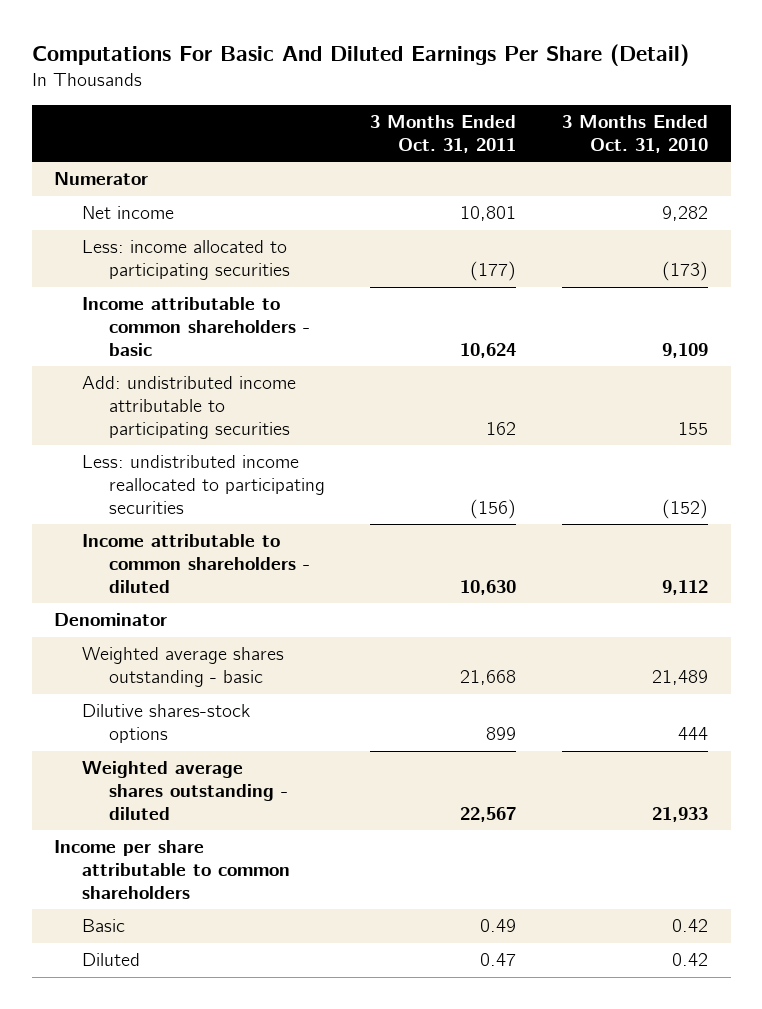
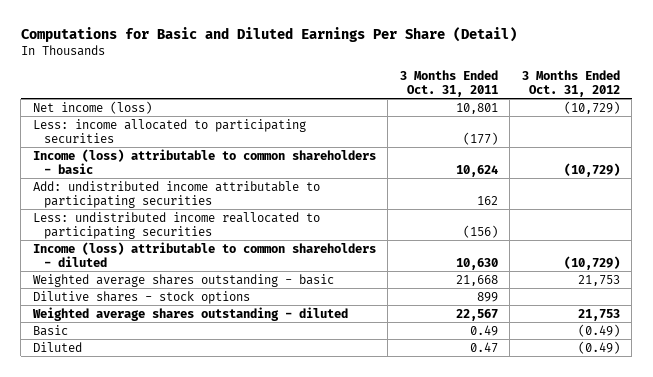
[31,43,689,66] Computations For Basic And Diluted Earnings Per Share (Detail) -> [20,27,517,43] Computations for Basic and Diluted Earnings Per Share (Detail)
[561,114,708,153] 3 Months Ended Oct. 31, 2010 -> none
none -> [521,69,620,97] 3 Months Ended Oct. 31, 2012
[54,172,149,186] Numerator -> none
[81,206,174,220] Net income -> [32,100,152,114] Net income (loss)
[81,297,310,356] Income attributable to common shareholders - basic -> [32,148,376,174] Income (loss) attributable to common shareholders - basic
[54,613,168,627] Denominator -> none
[81,534,310,593] Income attributable to common shareholders - diluted -> [32,241,376,267] Income (loss) attributable to common shareholders - diluted
[81,704,250,744] Dilutive shares-stock options -> [32,290,250,304] Dilutive shares - stock options
[54,840,290,899] Income per share attributable to common shareholders -> none

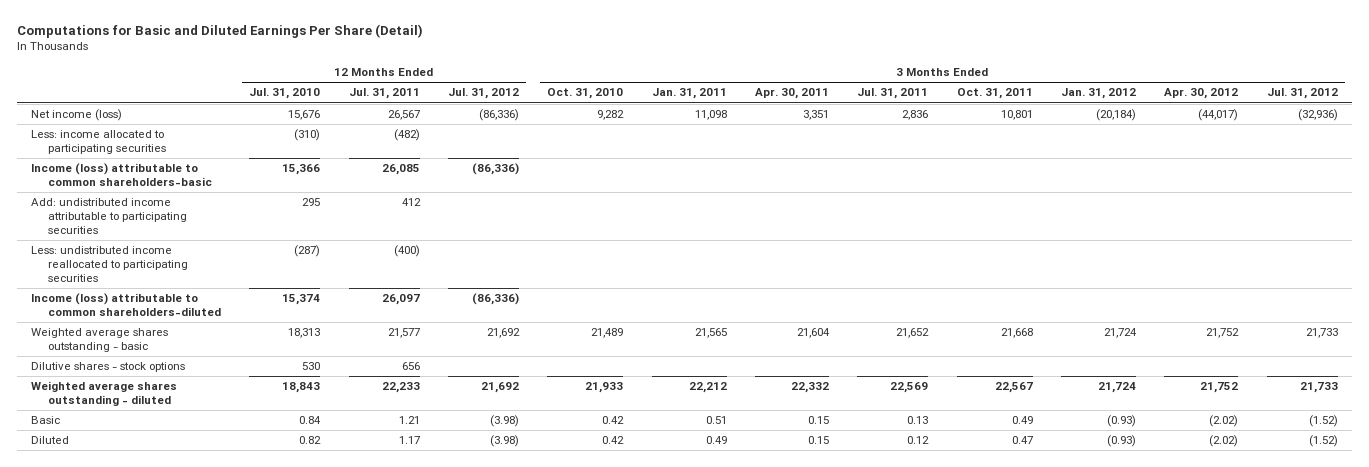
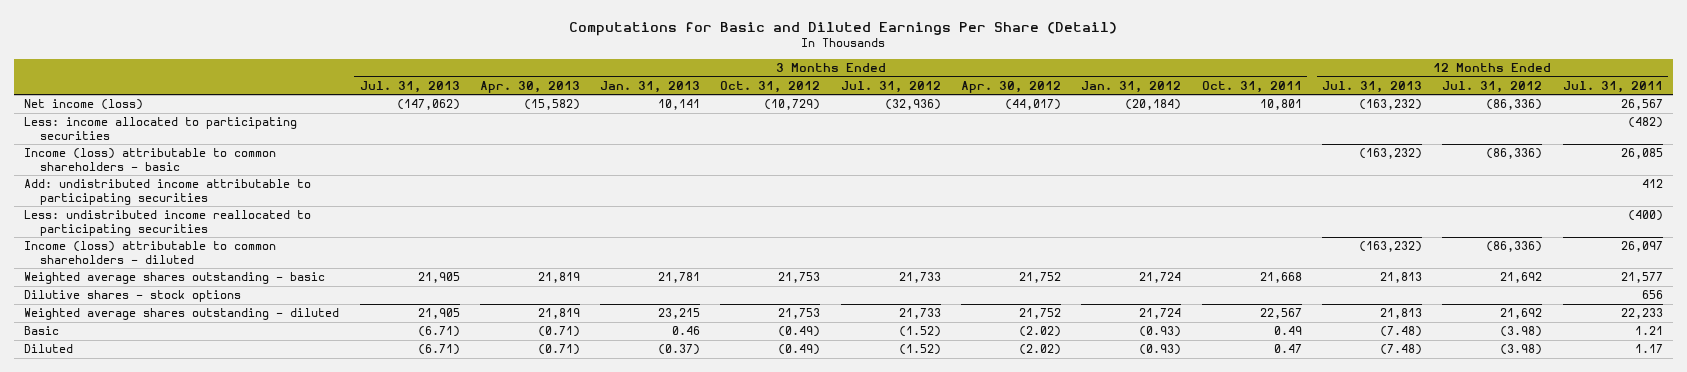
[249,88,321,100] Jul. 31, 2010 -> none
[547,88,624,100] Oct. 31, 2010 -> none
[651,88,727,100] Jan. 31, 2011 -> none
[755,88,830,100] Apr. 30, 2011 -> none
[857,88,929,100] Jul. 31, 2011 -> none
none -> [359,80,460,93] Jul. 31, 2013
none -> [479,80,580,93] Apr. 30, 2013
none -> [600,80,701,93] Jan. 31, 2013
none -> [720,80,821,93] Oct. 31, 2012
none -> [1321,80,1422,93] Jul. 31, 2013
[31,163,213,187] Income (loss) attributable to common shareholders-basic -> [24,148,277,171] Income (loss) attributable to common shareholders - basic
[31,293,222,317] Income (loss) attributable to common shareholders-diluted -> [24,241,277,264] Income (loss) attributable to common shareholders - diluted

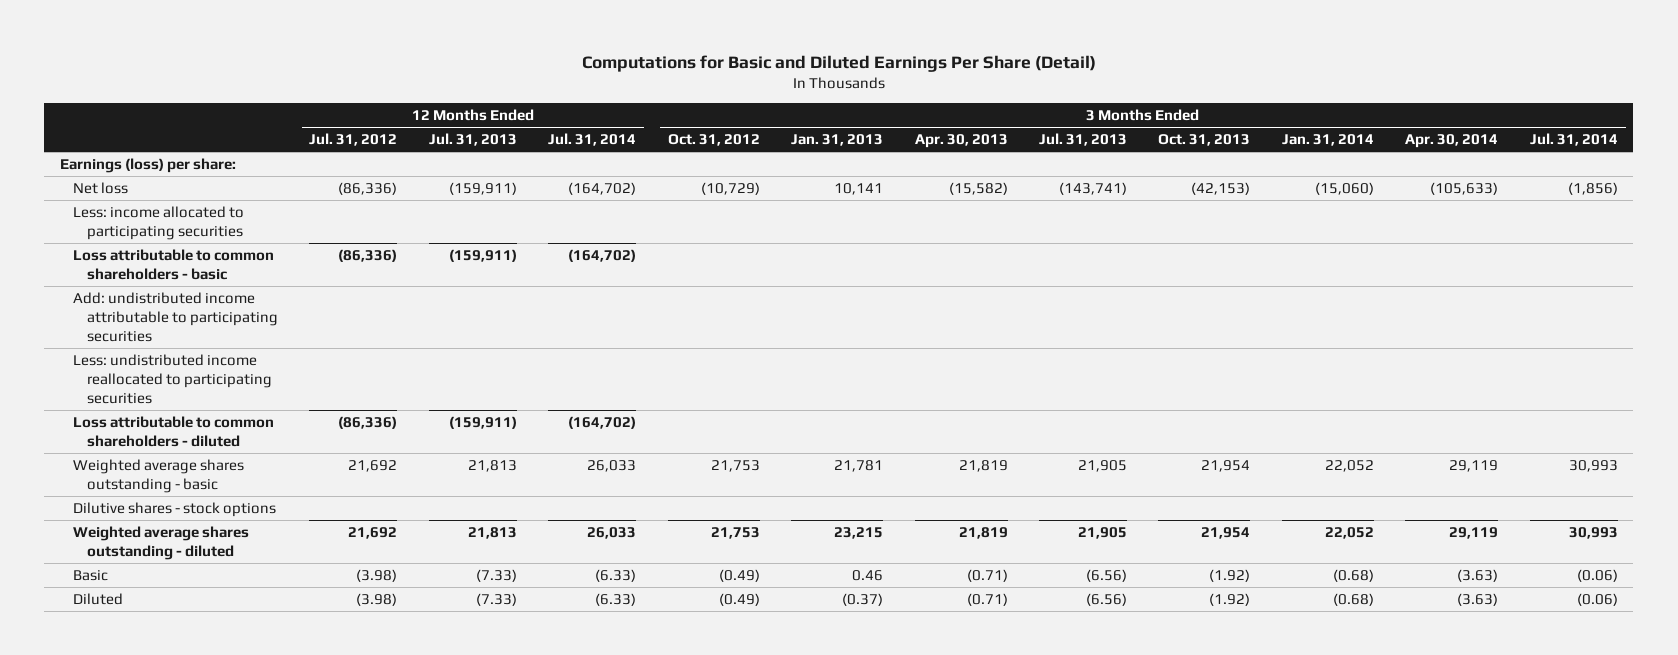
[840,80,941,93] Jul. 31, 2012 -> none
[961,80,1062,93] Apr. 30, 2012 -> none
[1081,80,1182,93] Jan. 31, 2012 -> none
[1201,80,1302,93] Oct. 31, 2011 -> none
[1562,80,1663,93] Jul. 31, 2011 -> none
none -> [548,133,637,147] Jul. 31, 2014
none -> [1158,134,1251,147] Oct. 31, 2013
none -> [1281,134,1374,147] Jan. 31, 2014
none -> [1405,134,1499,149] Apr. 30, 2014
none -> [1529,133,1618,147] Jul. 31, 2014
none -> [59,157,236,173] Earnings (loss) per share:
[24,99,144,111] Net income (loss) -> [73,181,129,194] Net loss
[396,99,460,111] (147,062) -> [1059,181,1128,195] (143,741)
[1358,99,1422,111] (163,232) -> [448,181,517,195] (159,911)
[24,148,277,171] Income (loss) attributable to common shareholders - basic -> [73,248,275,280] Loss attributable to common shareholders - basic
[1358,148,1422,160] (163,232) -> [448,248,517,262] (159,911)
[24,241,277,264] Income (loss) attributable to common shareholders - diluted -> [73,415,275,447] Loss attributable to common shareholders - diluted
[1358,241,1422,253] (163,232) -> [448,415,517,429] (159,911)
[417,326,460,338] (6.71) -> [1086,568,1128,582] (6.56)
[1379,326,1422,338] (7.48) -> [475,568,517,582] (7.33)
[417,344,460,356] (6.71) -> [1086,592,1128,606] (6.56)
[1379,344,1422,356] (7.48) -> [475,592,517,606] (7.33)

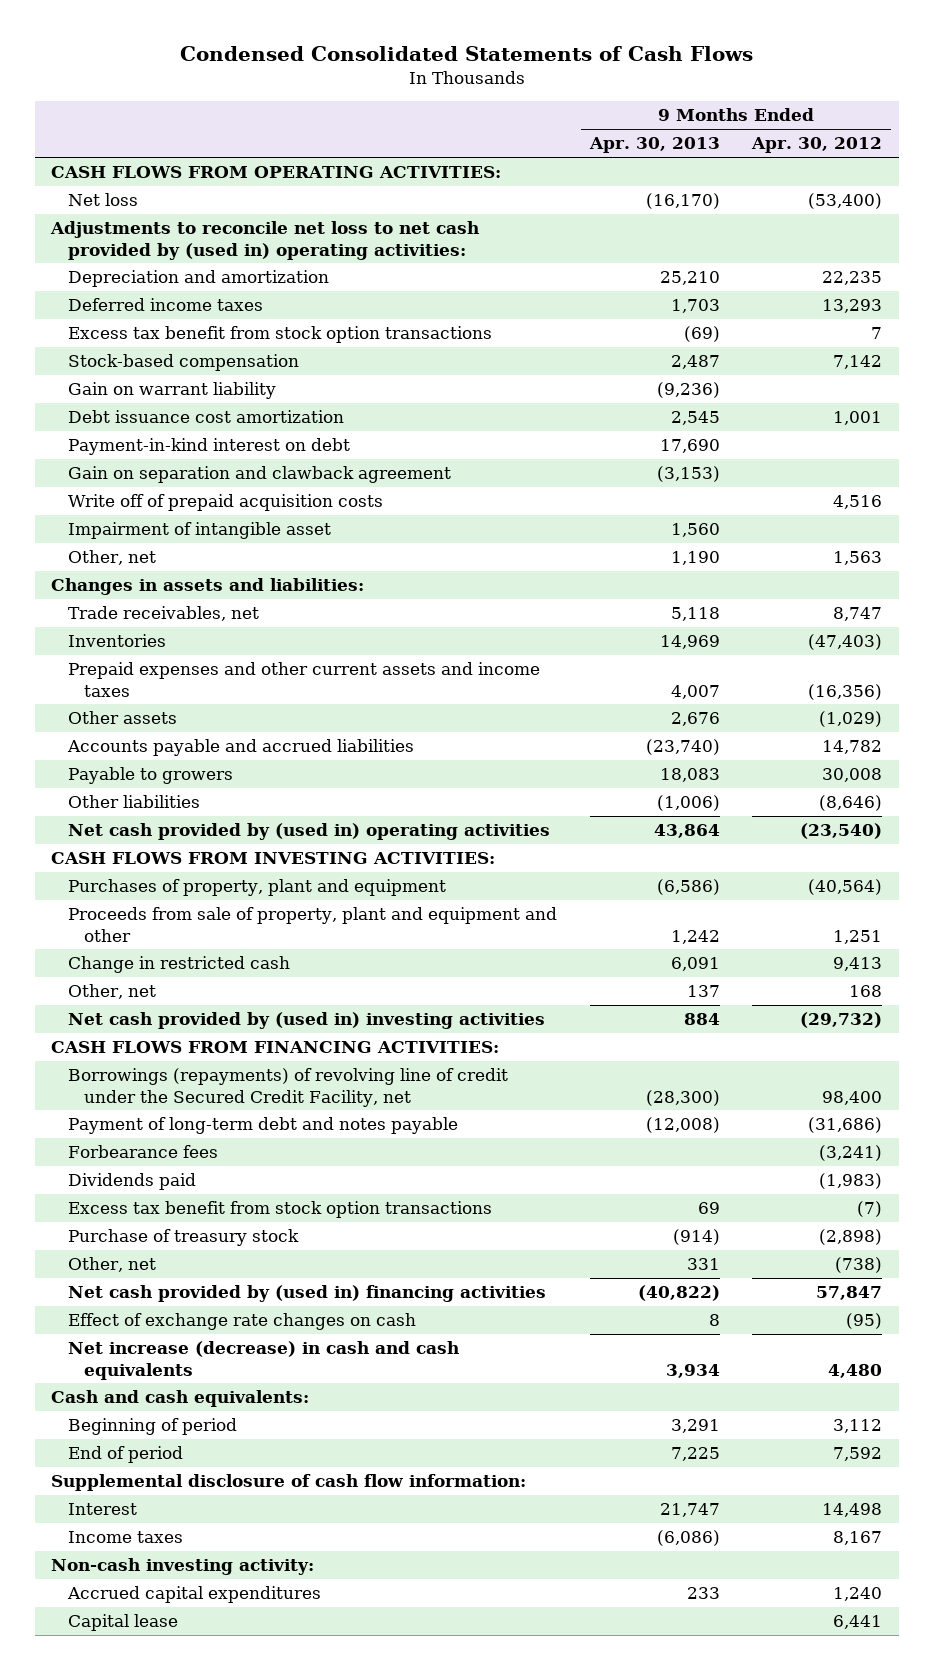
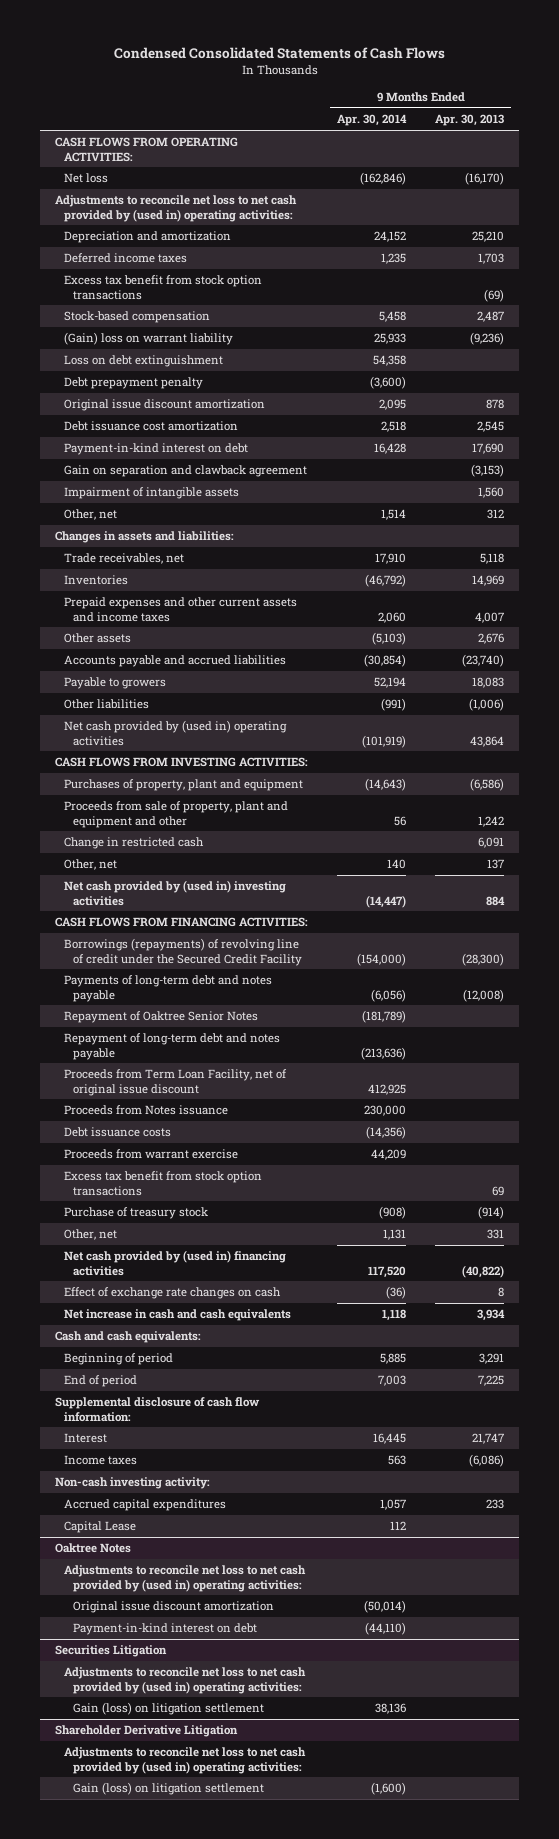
[751,137,883,154] Apr. 30, 2012 -> none
none -> [337,114,408,127] Apr. 30, 2014
[67,382,276,400] Gain on warrant liability -> [64,332,234,346] (Gain) loss on warrant liability
none -> [64,355,224,368] Loss on debt extinguishment
none -> [64,377,204,390] Debt prepayment penalty
none -> [64,399,266,412] Original issue discount amortization
[67,494,383,512] Write off of prepaid acquisition costs -> none
[67,522,331,540] Impairment of intangible asset -> [64,487,240,500] Impairment of intangible assets
[670,551,720,566] 1,190 -> [487,509,505,520] 312
[67,1145,218,1159] Forbearance fees -> none
[67,1173,196,1191] Dividends paid -> none
[67,1068,508,1107] Borrowings (repayments) of revolving line of credit under the Secured Credit Facility, net -> [64,938,303,966] Borrowings (repayments) of revolving line of credit under the Secured Credit Facility
[67,1117,458,1135] Payment of long-term debt and notes payable -> [64,975,273,1002] Payments of long-term debt and notes payable
none -> [64,1011,259,1024] Repayment of Oaktree Senior Notes
none -> [64,1033,281,1060] Repayment of long-term debt and notes payable
none -> [64,1069,288,1096] Proceeds from Term Loan Facility, net of original issue discount
none -> [64,1105,229,1116] Proceeds from Notes issuance
none -> [64,1127,172,1138] Debt issuance costs
none -> [64,1149,239,1160] Proceeds from warrant exercise
[67,1341,459,1380] Net increase (decrease) in cash and cash equivalents -> [64,1309,292,1322] Net increase in cash and cash equivalents
[67,1614,178,1632] Capital lease -> [64,1521,137,1534] Capital Lease
none -> [54,1543,131,1554] Oaktree Notes
none -> [64,1565,307,1592] Adjustments to reconcile net loss to net cash provided by (used in) operating activities:
none -> [73,1601,275,1614] Original issue discount amortization
none -> [73,1623,258,1636] Payment-in-kind interest on debt
none -> [54,1645,167,1658] Securities Litigation
none -> [64,1667,307,1694] Adjustments to reconcile net loss to net cash provided by (used in) operating activities:
none -> [73,1702,265,1716] Gain (loss) on litigation settlement
none -> [54,1725,238,1738] Shareholder Derivative Litigation
none -> [64,1747,307,1774] Adjustments to reconcile net loss to net cash provided by (used in) operating activities:
none -> [73,1782,265,1796] Gain (loss) on litigation settlement

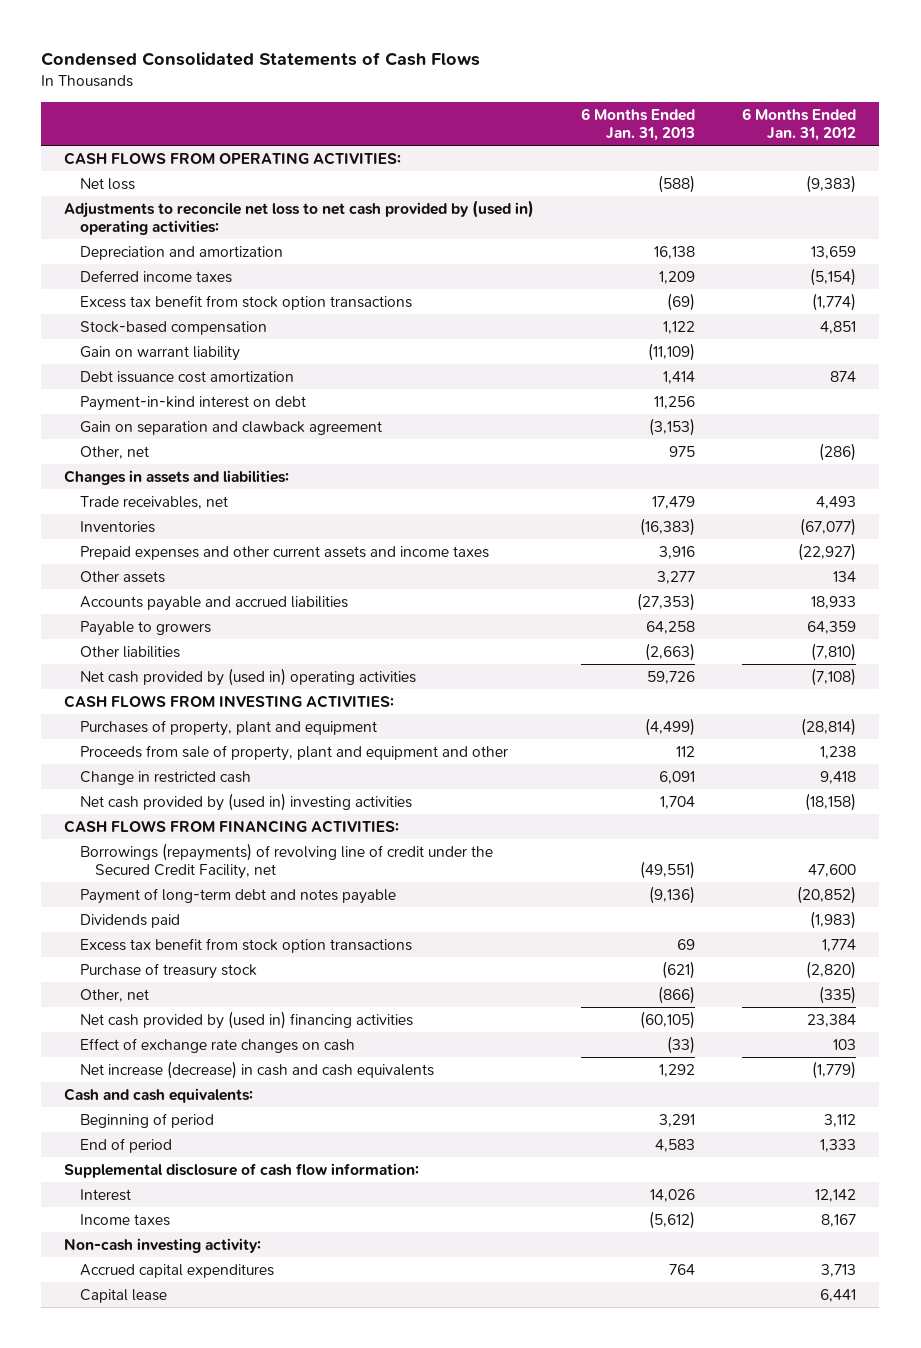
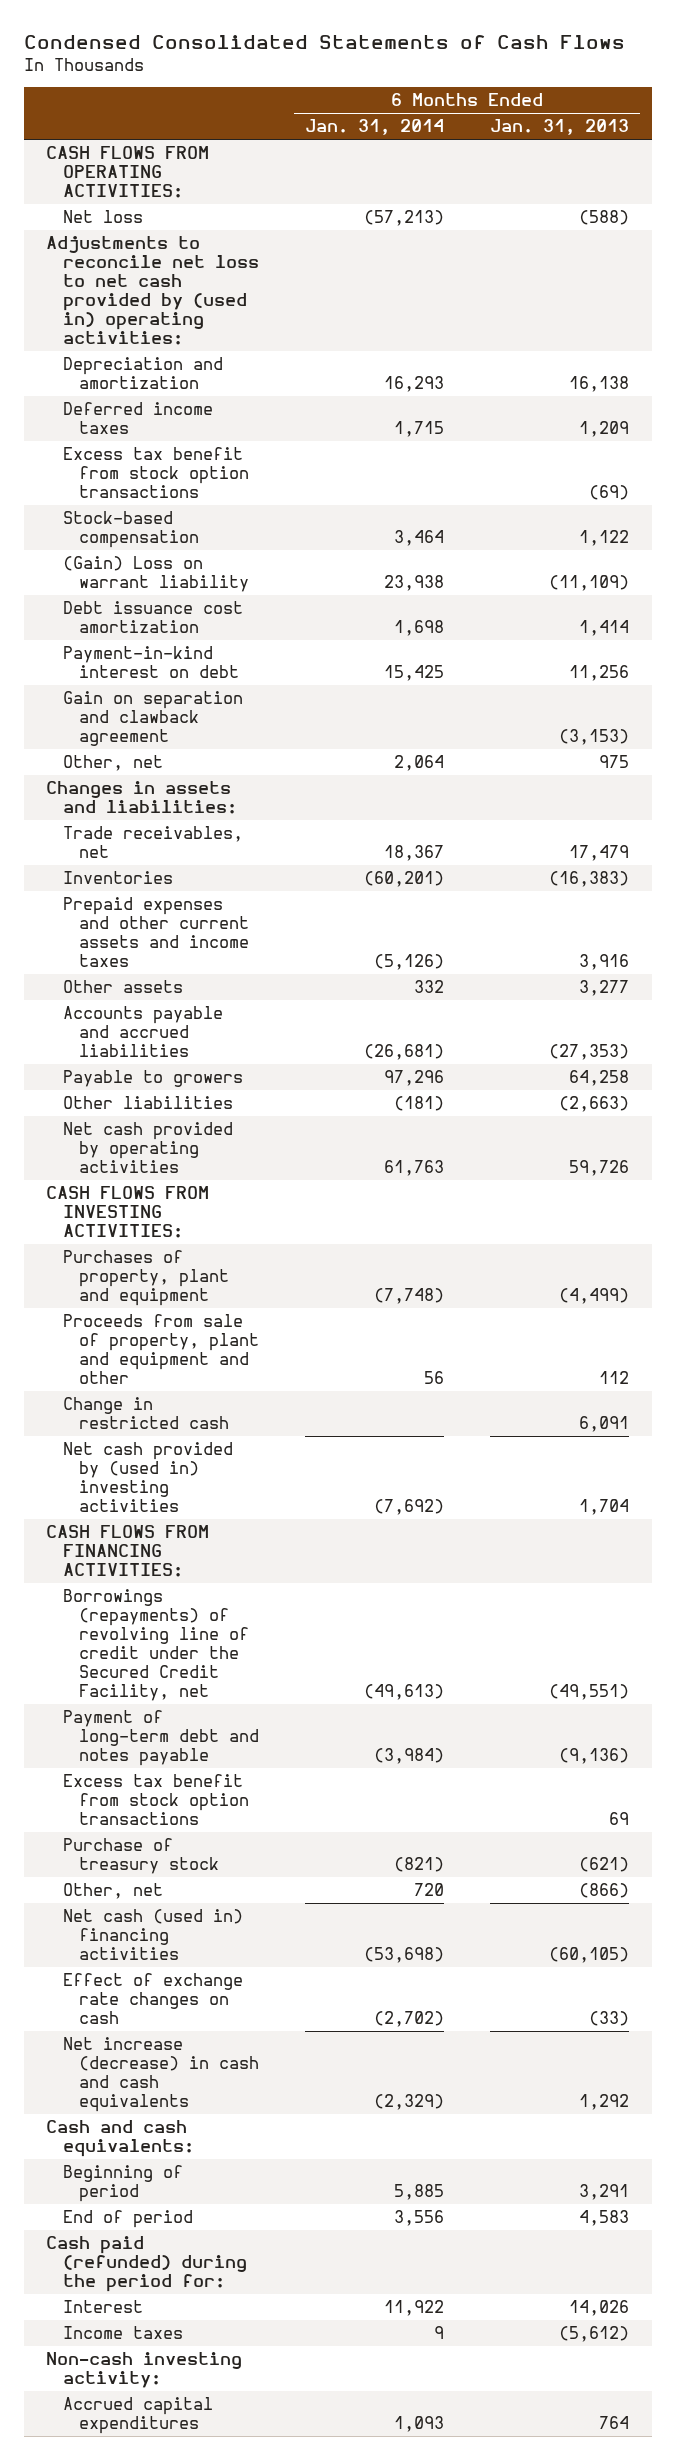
[742,107,857,142] 6 Months Ended Jan. 31, 2012 -> none
none -> [305,119,445,136] Jan. 31, 2014
[79,345,240,361] Gain on warrant liability -> [62,556,250,593] (Gain) Loss on warrant liability
[79,667,416,686] Net cash provided by (used in) operating activities -> [62,1122,233,1174] Net cash provided by operating activities
[79,913,180,928] Dividends paid -> none
[79,1010,413,1029] Net cash provided by (used in) financing activities -> [62,1909,243,1961] Net cash (used in) financing activities
[64,1162,420,1178] Supplemental disclosure of cash flow information: -> none
none -> [46,2236,247,2293] Cash paid (refunded) during the period for:
[79,1288,167,1303] Capital lease -> none

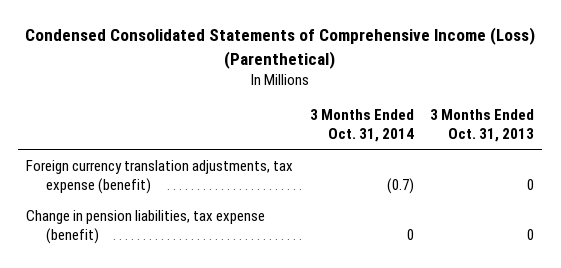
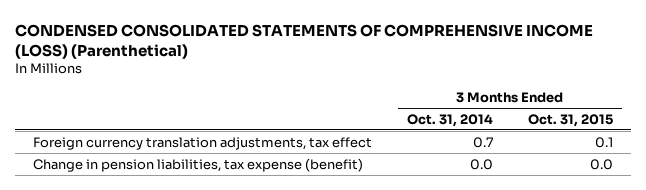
[25,27,536,69] Condensed Consolidated Statements of Comprehensive Income (Loss) (Parenthetical) -> [15,23,594,59] CONDENSED CONSOLIDATED STATEMENTS OF COMPREHENSIVE INCOME (LOSS) (Parenthetical)
[430,109,535,143] 3 Months Ended Oct. 31, 2013 -> none
none -> [528,113,614,127] Oct. 31, 2015
[26,159,294,194] Foreign currency translation adjustments, tax expense (benefit) -> [33,136,373,150] Foreign currency translation adjustments, tax effect
[386,177,414,194] (0.7) -> [473,136,494,148] 0.7
[406,228,414,240] 0 -> [470,158,494,170] 0.0

